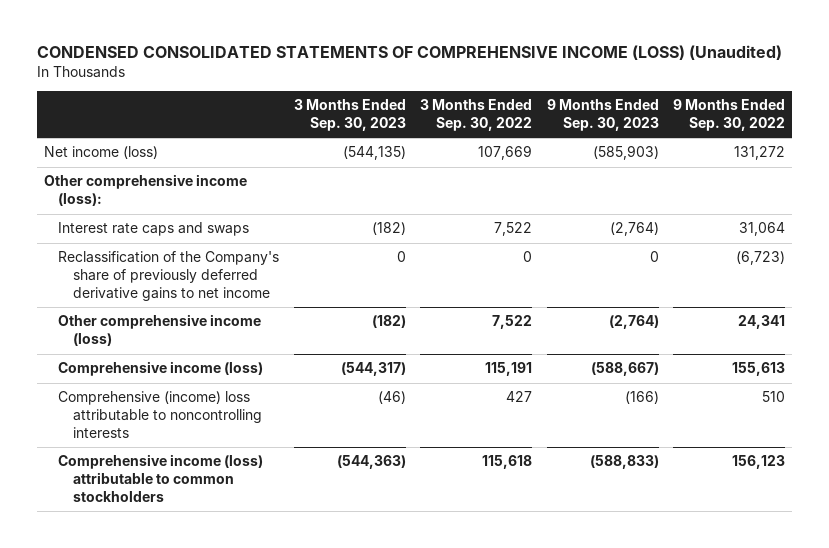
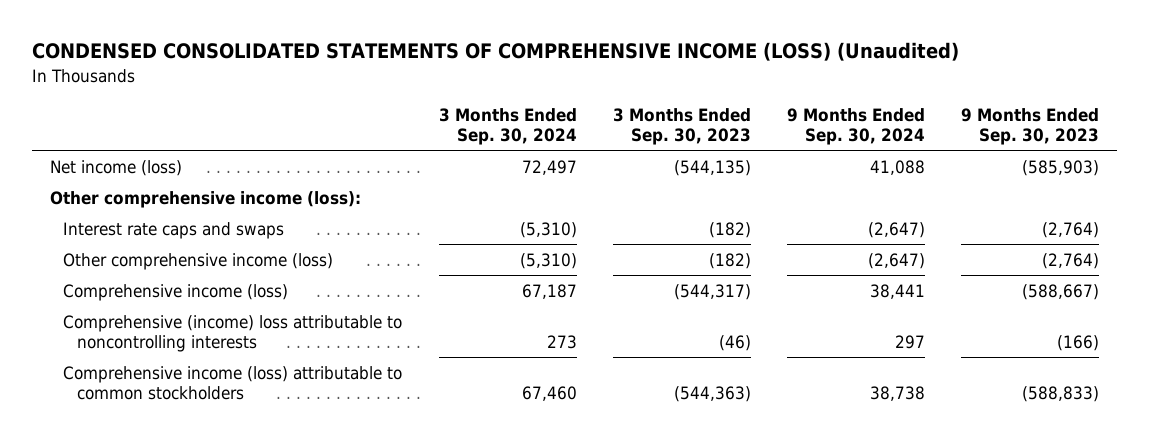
[420,99,533,132] 3 Months Ended Sep. 30, 2022 -> none
[673,99,786,132] 9 Months Ended Sep. 30, 2022 -> none
none -> [438,107,577,145] 3 Months Ended Sep. 30, 2024
none -> [787,107,926,145] 9 Months Ended Sep. 30, 2024
[58,251,280,302] Reclassification of the Company's share of previously deferred derivative gains to net income -> none

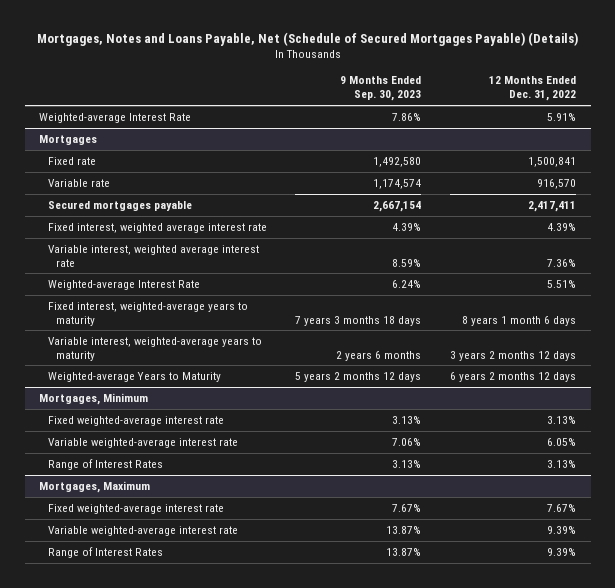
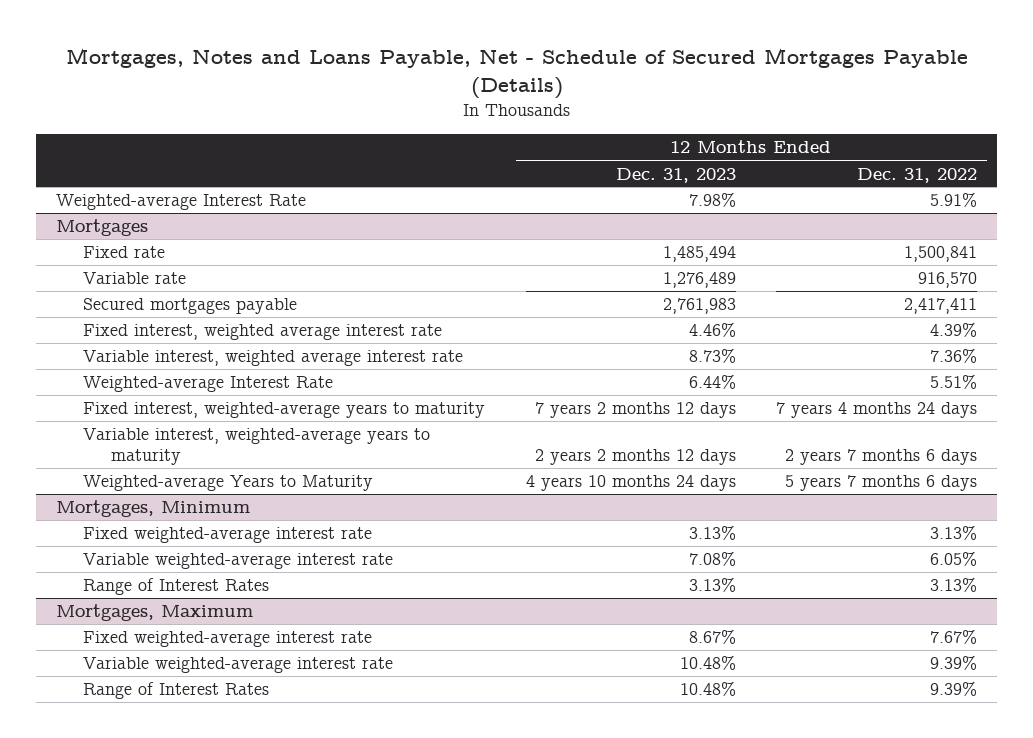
[36,31,578,46] Mortgages, Notes and Loans Payable, Net (Schedule of Secured Mortgages Payable) (Details) -> [65,47,968,99] Mortgages, Notes and Loans Payable, Net - Schedule of Secured Mortgages Payable (Details)
[340,76,422,102] 9 Months Ended Sep. 30, 2023 -> none
none -> [615,167,736,183] Dec. 31, 2023
[462,315,577,326] 8 years 1 month 6 days -> [776,402,978,419] 7 years 4 months 24 days
[450,350,577,361] 3 years 2 months 12 days -> [785,449,978,466] 2 years 7 months 6 days
[450,371,577,382] 6 years 2 months 12 days -> [785,475,978,492] 5 years 7 months 6 days

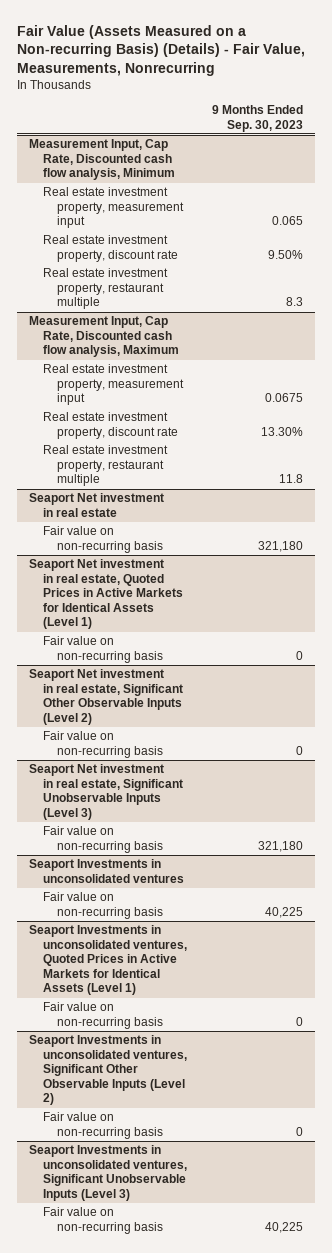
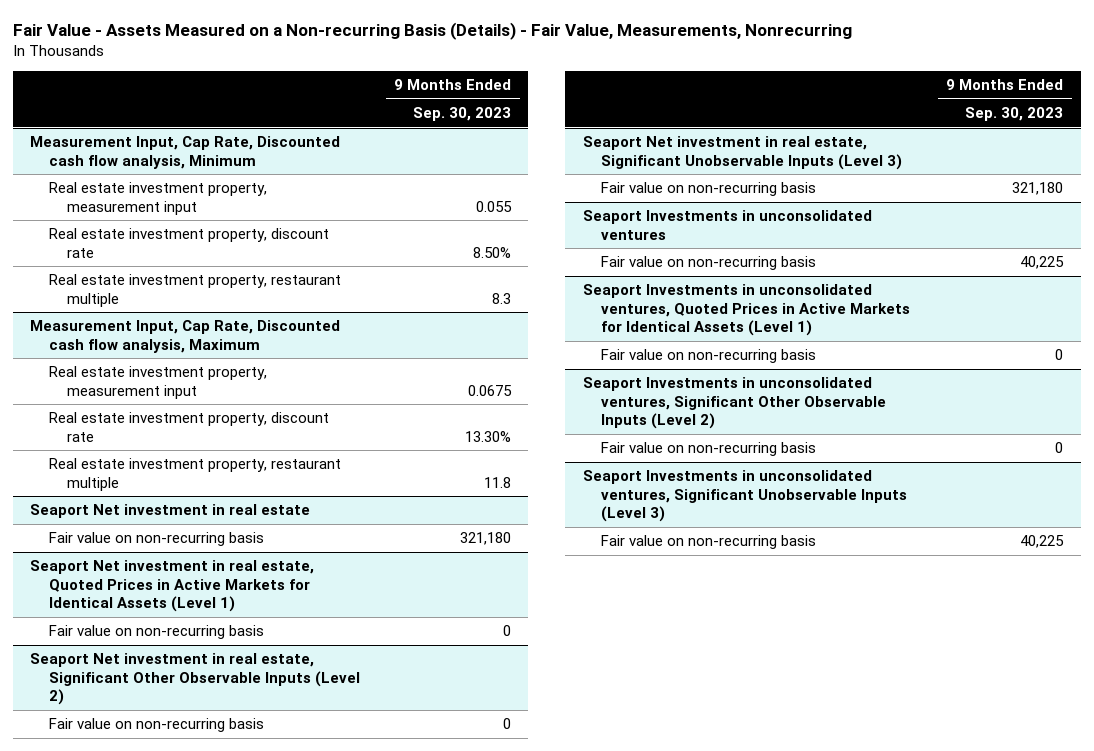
[16,24,305,76] Fair Value (Assets Measured on a Non-recurring Basis) (Details) - Fair Value, Measurements, Nonrecurring -> [13,22,853,41] Fair Value - Assets Measured on a Non-recurring Basis (Details) - Fair Value, Measurements, Nonrecurring
[271,216,303,226] 0.065 -> [476,200,513,212] 0.055
[267,249,303,259] 9.50% -> [473,246,512,258] 8.50%

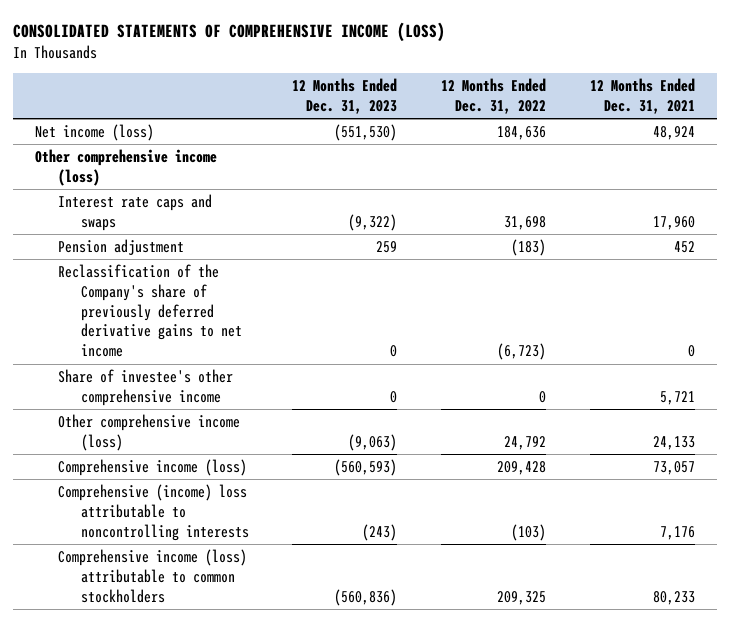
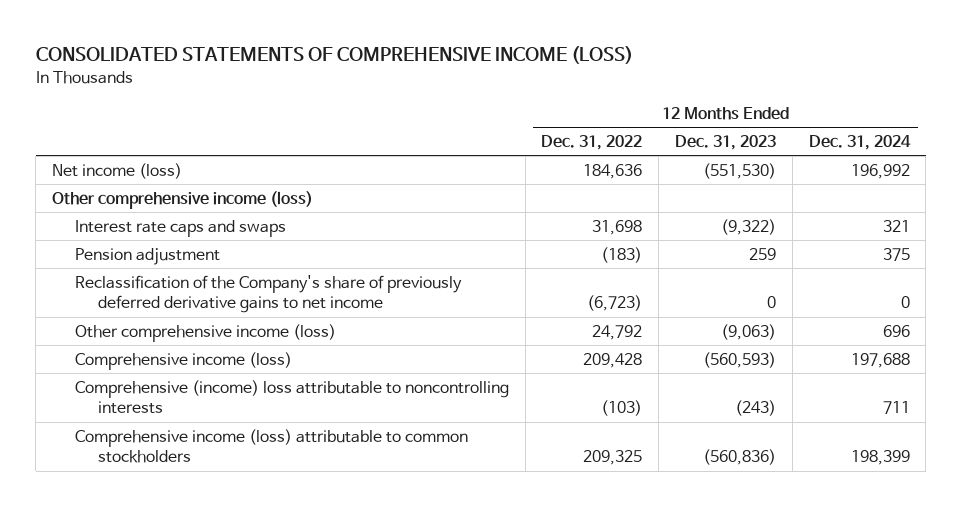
[589,78,695,114] 12 Months Ended Dec. 31, 2021 -> none
none -> [808,135,911,151] Dec. 31, 2024
[57,369,233,406] Share of investee's other comprehensive income -> none

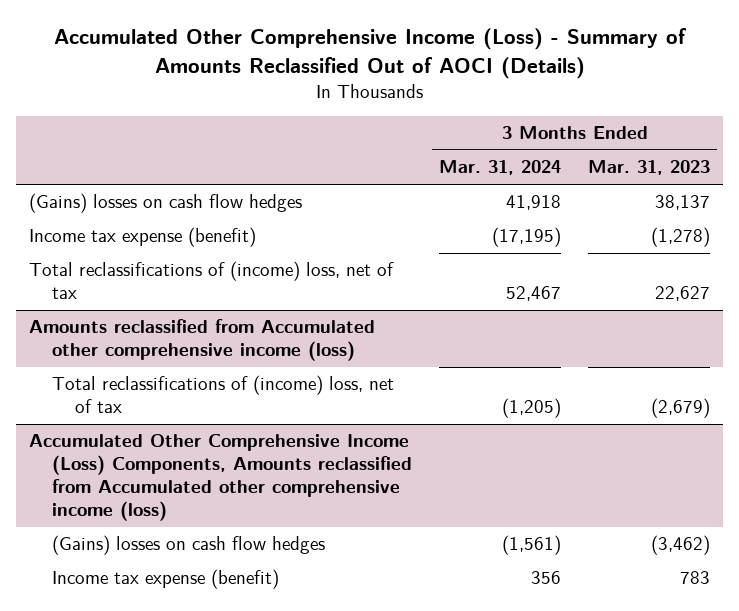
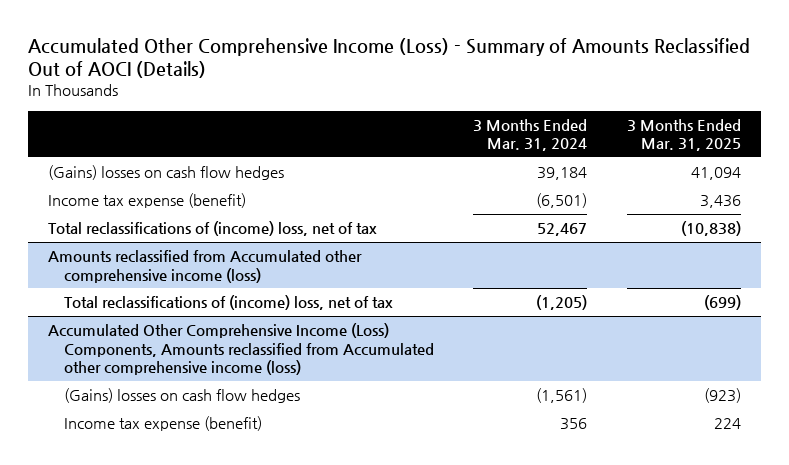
[588,160,711,176] Mar. 31, 2023 -> none
none -> [626,118,741,152] 3 Months Ended Mar. 31, 2025
[506,195,562,211] 41,918 -> [537,167,588,181] 39,184
[492,227,562,248] (17,195) -> [536,193,588,209] (6,501)

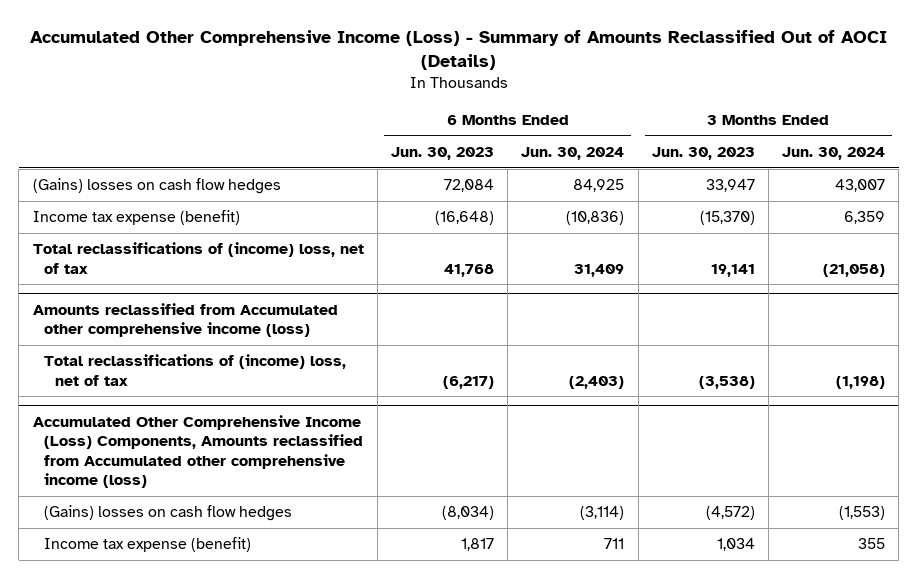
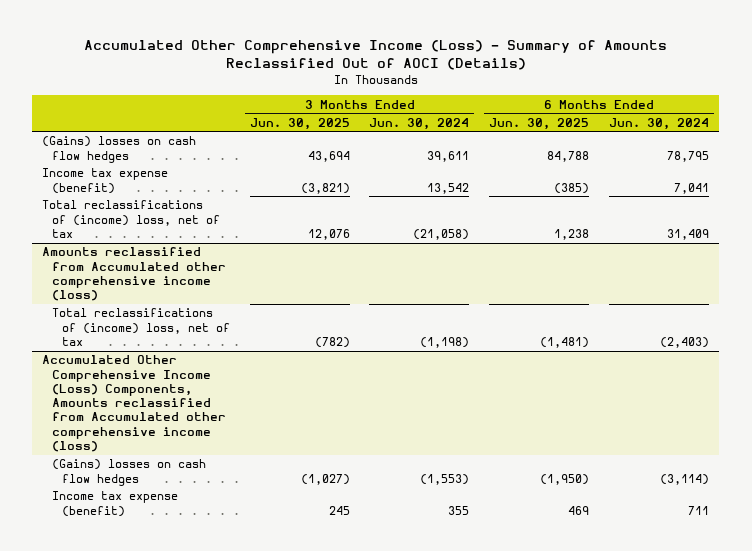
[391,146,495,160] Jun. 30, 2023 -> none
[651,146,755,160] Jun. 30, 2023 -> none
none -> [249,117,350,130] Jun. 30, 2025
none -> [489,117,590,130] Jun. 30, 2025
[573,179,625,193] 84,925 -> [667,150,710,162] 78,795
[835,179,886,193] 43,007 -> [427,150,470,162] 39,611
[566,211,625,226] (10,836) -> [674,182,710,194] 7,041
[844,211,886,225] 6,359 -> [427,182,470,194] 13,542

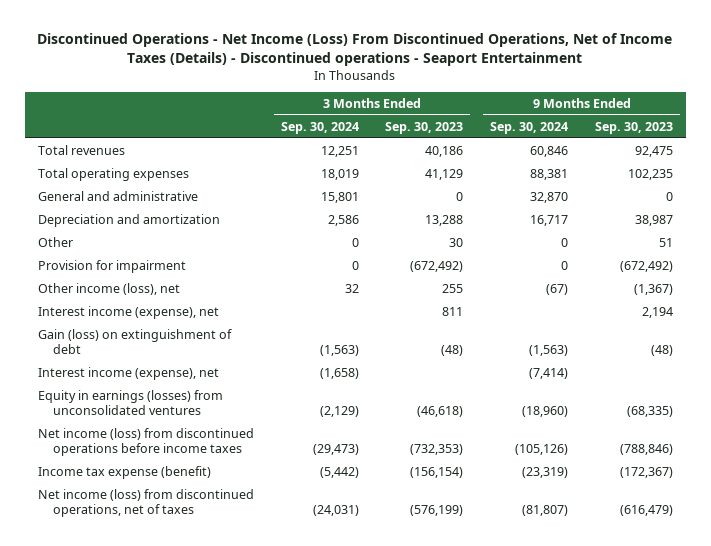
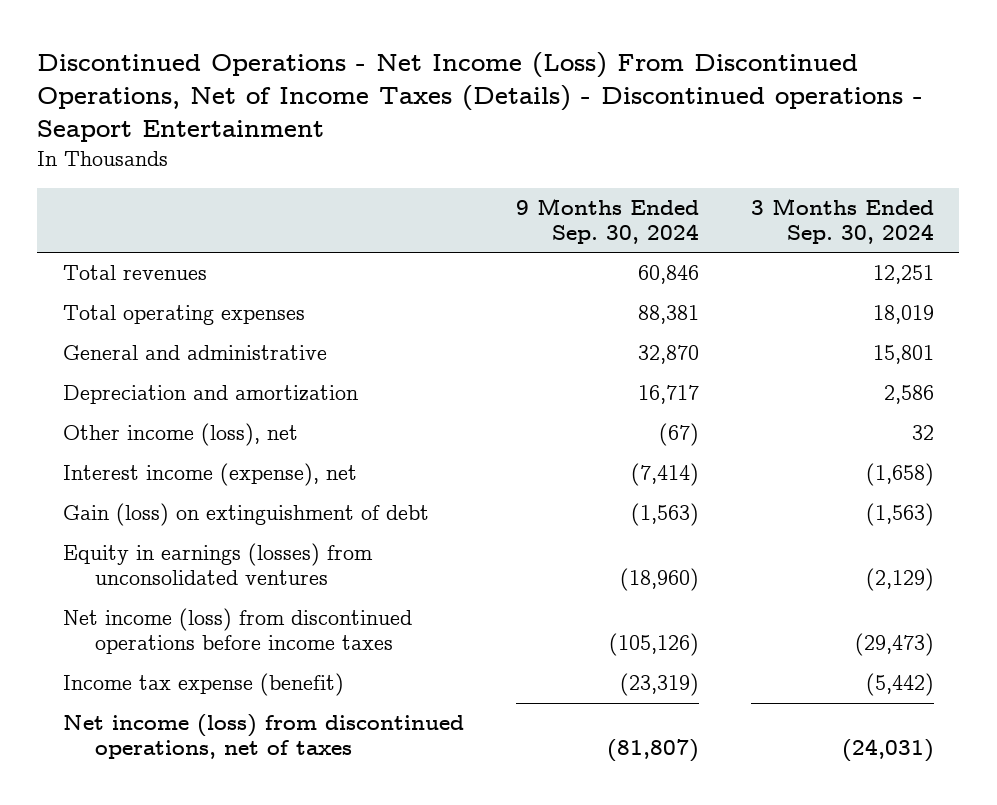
[385,121,464,134] Sep. 30, 2023 -> none
[594,121,673,134] Sep. 30, 2023 -> none
[37,236,73,247] Other -> none
[37,259,186,273] Provision for impairment -> none
[37,305,219,319] Interest income (expense), net -> none
[37,328,232,355] Gain (loss) on extinguishment of debt -> [63,503,430,527] Gain (loss) on extinguishment of debt

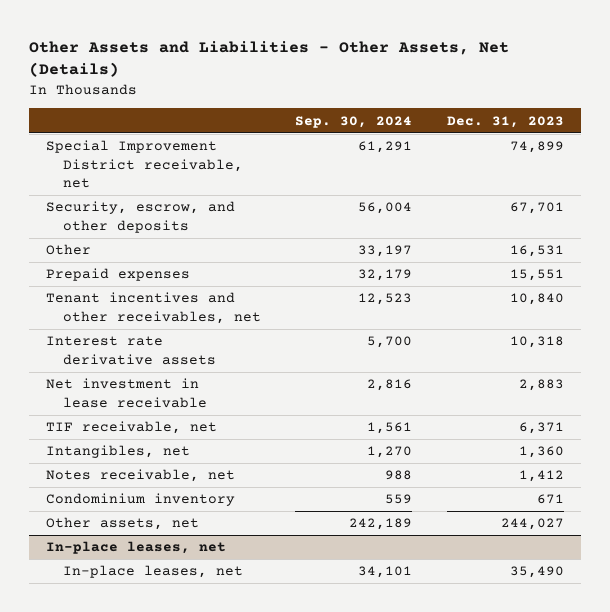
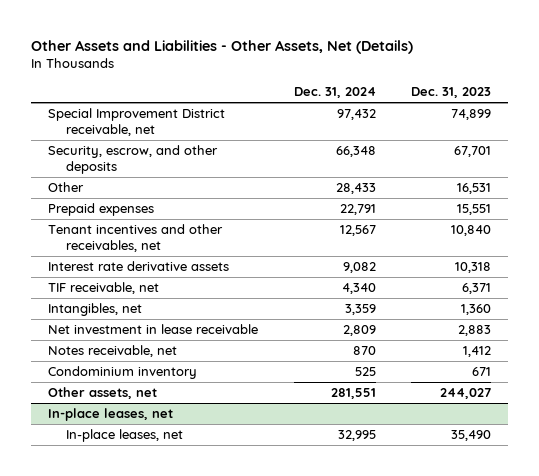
[295,115,413,128] Sep. 30, 2024 -> none
none -> [293,86,376,98] Dec. 31, 2024
[46,378,207,408] Net investment in lease receivable -> [48,324,259,335] Net investment in lease receivable

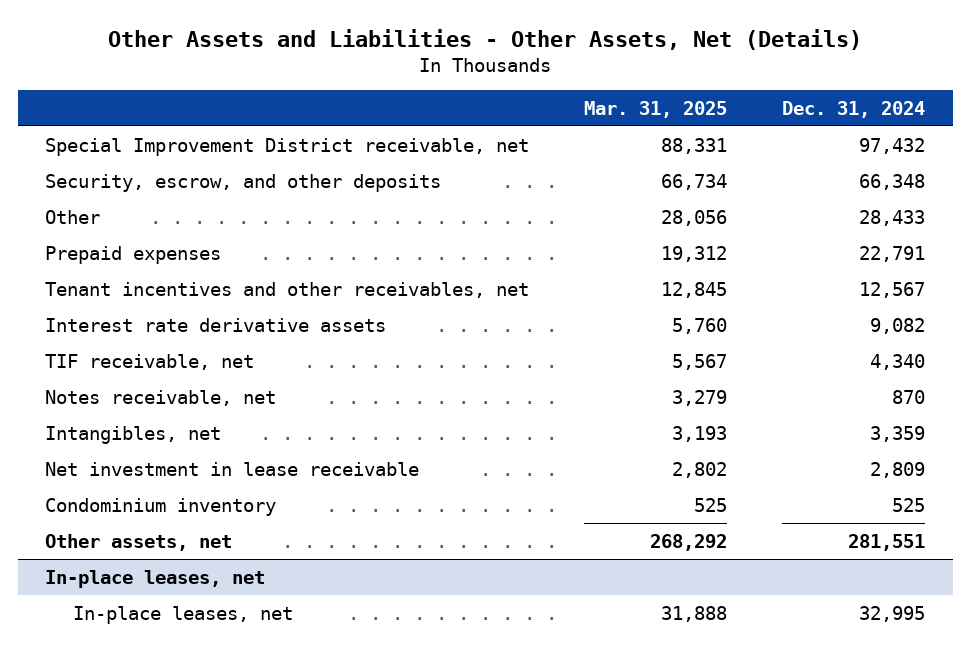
[410,86,491,98] Dec. 31, 2023 -> none
none -> [584,100,728,118] Mar. 31, 2025
[48,345,178,358] Notes receivable, net -> [45,389,277,406] Notes receivable, net

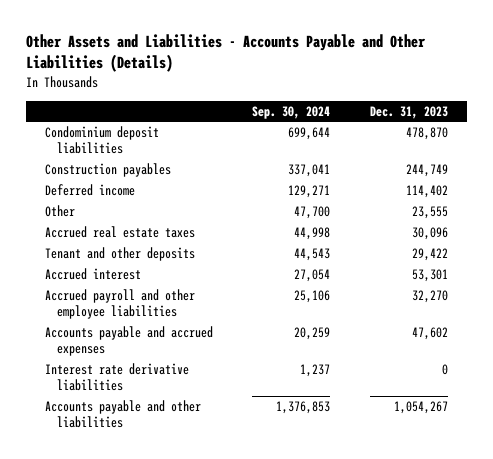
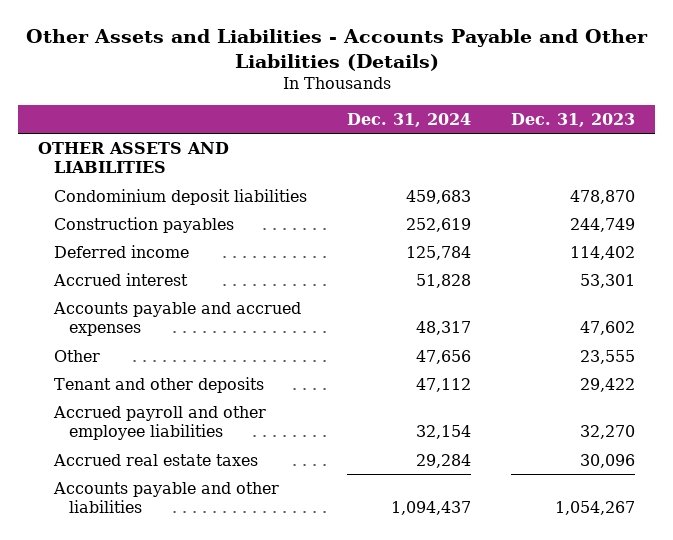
[252,105,331,119] Sep. 30, 2024 -> none
none -> [346,113,471,128] Dec. 31, 2024
none -> [38,141,230,174] OTHER ASSETS AND LIABILITIES
[45,268,142,281] Accrued interest -> [52,272,188,286] Accrued interest
[45,326,214,357] Accounts payable and accrued expenses -> [52,301,301,337] Accounts payable and accrued expenses
[45,363,190,392] Interest rate derivative liabilities -> none
[45,226,196,239] Accrued real estate taxes -> [52,453,258,466] Accrued real estate taxes

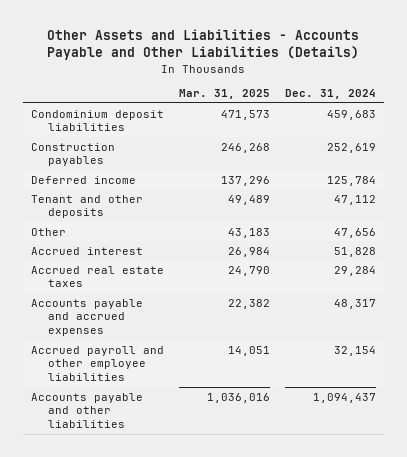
[510,113,635,128] Dec. 31, 2023 -> none
none -> [178,89,270,100] Mar. 31, 2025
[38,141,230,174] OTHER ASSETS AND LIABILITIES -> none
[53,376,264,393] Tenant and other deposits -> [30,194,143,219] Tenant and other deposits
[53,349,100,362] Other -> [30,227,66,236] Other
[52,453,258,466] Accrued real estate taxes -> [30,265,164,288] Accrued real estate taxes

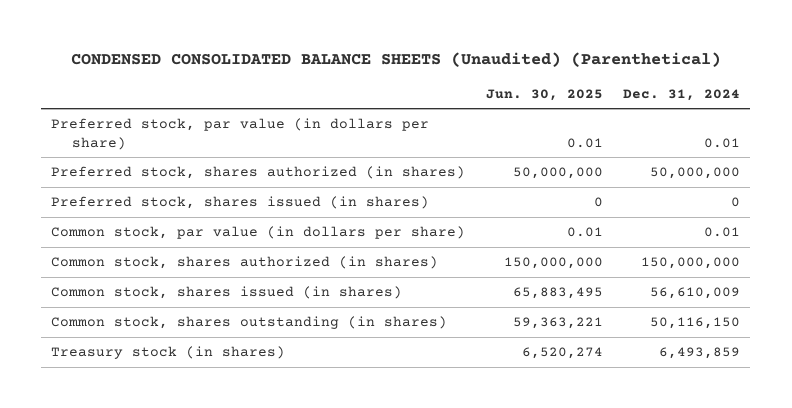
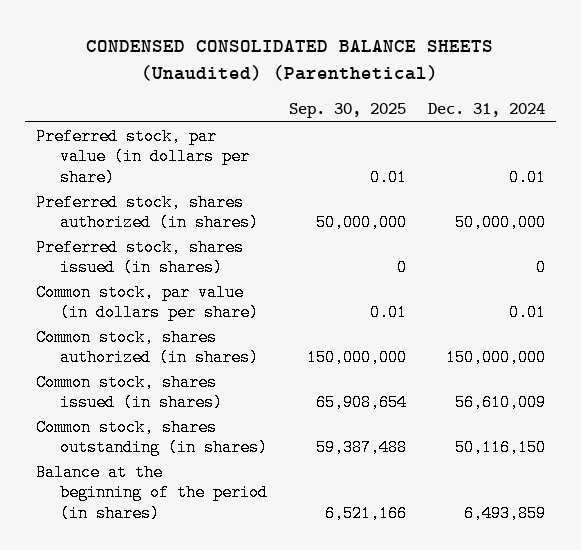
[485,88,603,101] Jun. 30, 2025 -> none
none -> [288,103,406,119] Sep. 30, 2025
[51,346,286,360] Treasury stock (in shares) -> [35,463,268,522] Balance at the beginning of the period (in shares)

